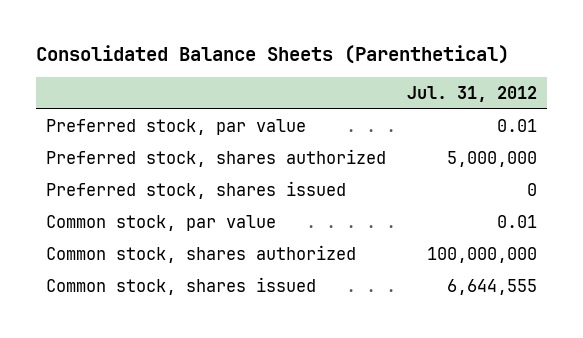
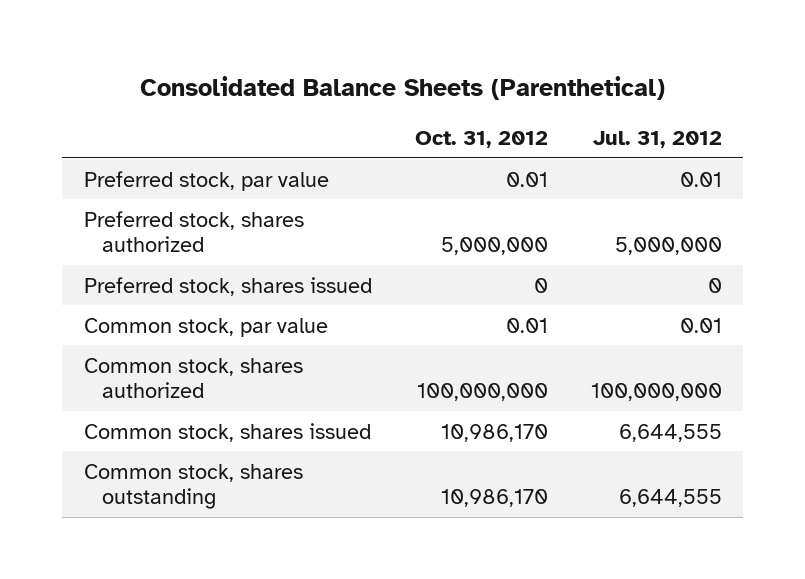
none -> [414,130,548,148] Oct. 31, 2012
none -> [83,463,303,510] Common stock, shares outstanding

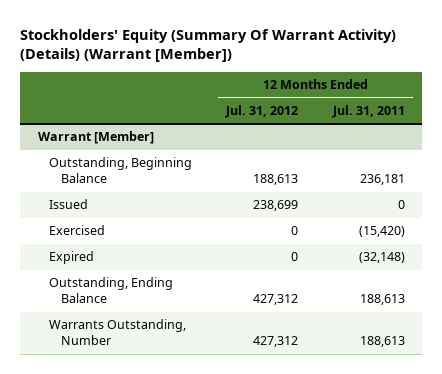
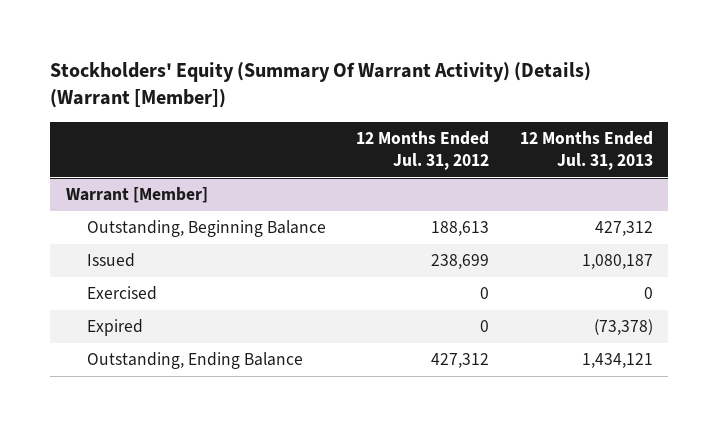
[331,104,405,118] Jul. 31, 2011 -> none
none -> [519,131,653,170] 12 Months Ended Jul. 31, 2013
[49,319,187,346] Warrants Outstanding, Number -> none

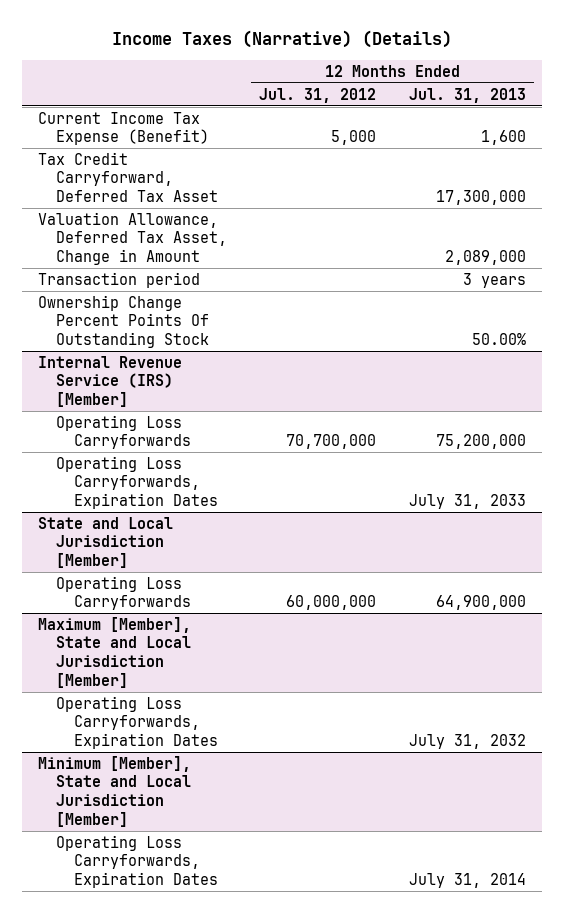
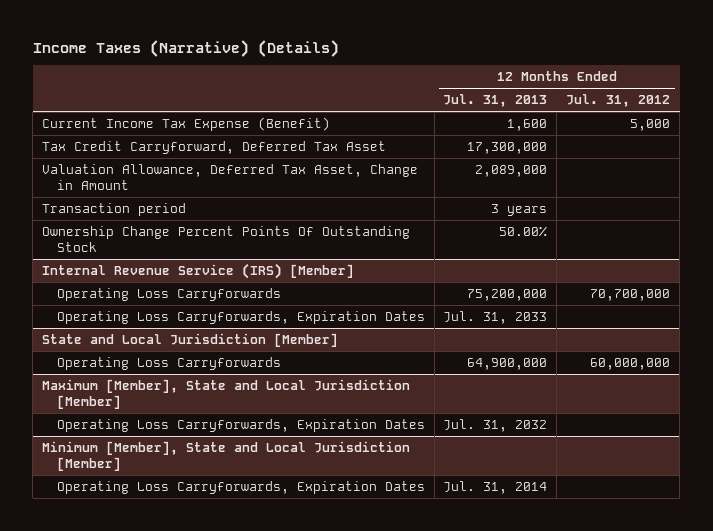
[408,494,526,510] July 31, 2033 -> [443,310,548,324] Jul. 31, 2033
[408,734,526,750] July 31, 2032 -> [443,418,548,432] Jul. 31, 2032
[408,873,526,889] July 31, 2014 -> [443,480,548,494] Jul. 31, 2014

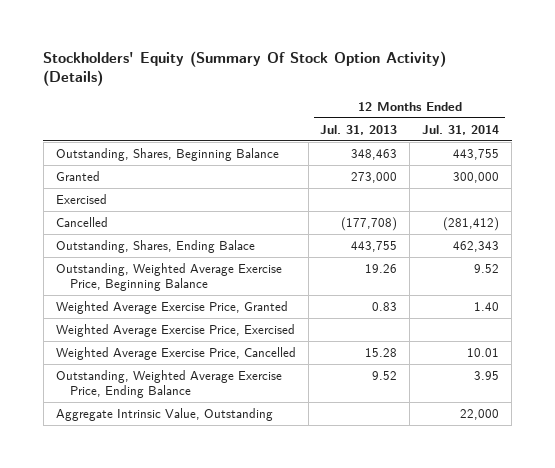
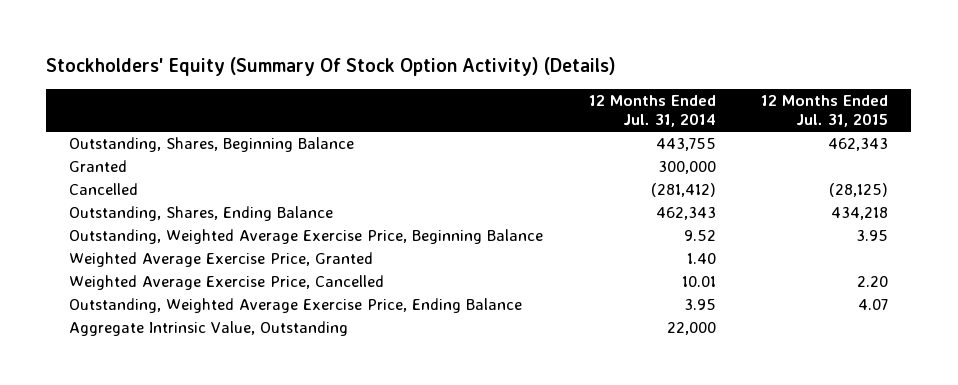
[320,124,398,135] Jul. 31, 2013 -> none
none -> [761,94,889,128] 12 Months Ended Jul. 31, 2015
[55,193,107,204] Exercised -> none
[55,239,255,253] Outstanding, Shares, Ending Balace -> [69,206,334,222] Outstanding, Shares, Ending Balance
[55,323,295,337] Weighted Average Exercise Price, Exercised -> none

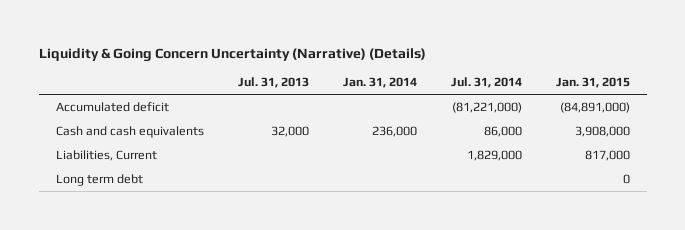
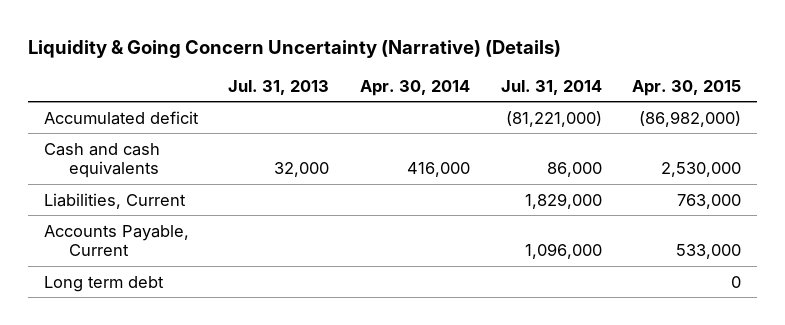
[342,77,417,89] Jan. 31, 2014 -> none
[555,77,630,89] Jan. 31, 2015 -> none
none -> [359,79,470,96] Apr. 30, 2014
none -> [632,79,742,96] Apr. 30, 2015
none -> [43,224,189,257] Accounts Payable, Current

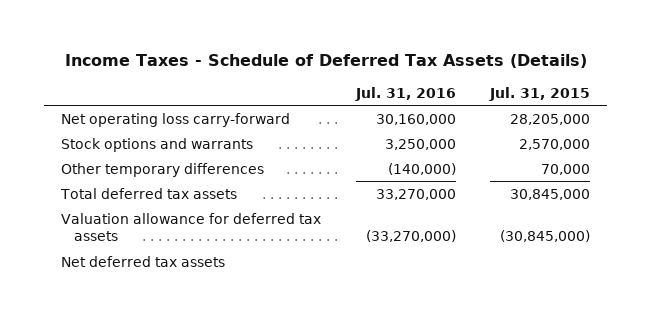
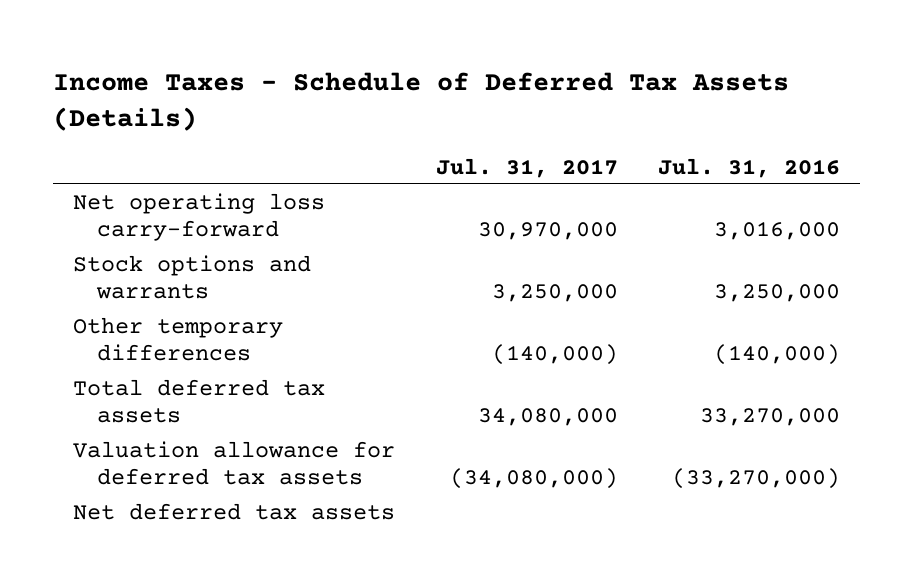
[488,86,590,101] Jul. 31, 2015 -> none
none -> [435,157,618,178] Jul. 31, 2017
[375,113,456,125] 30,160,000 -> [714,221,841,241] 3,016,000

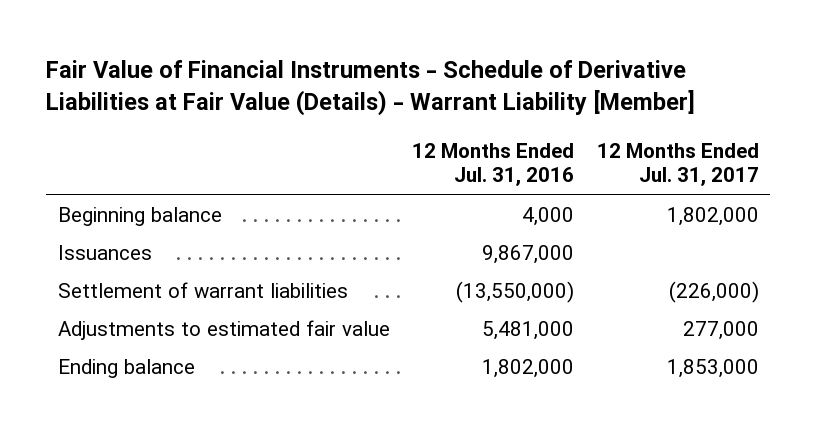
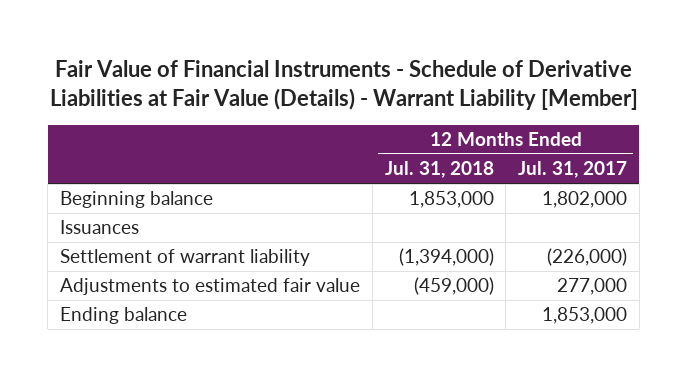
[412,142,575,187] 12 Months Ended Jul. 31, 2016 -> none
none -> [384,161,494,179] Jul. 31, 2018
[57,281,348,298] Settlement of warrant liabilities -> [60,249,311,267] Settlement of warrant liability

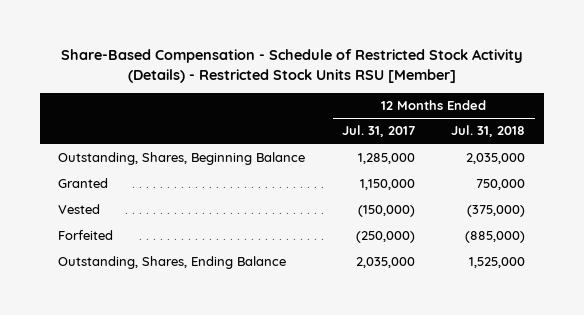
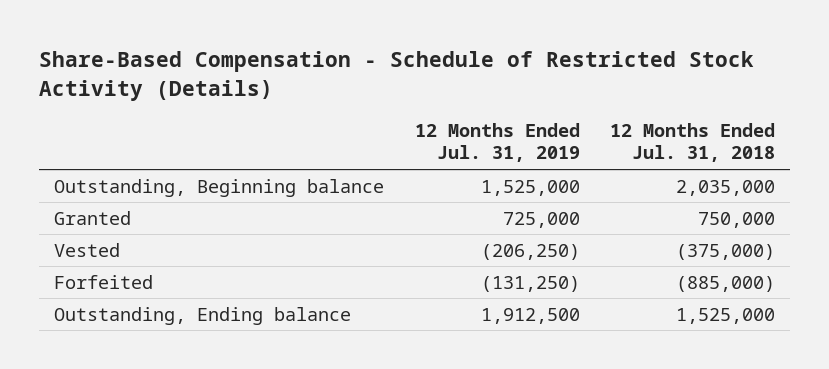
[60,48,523,83] Share-Based Compensation - Schedule of Restricted Stock Activity (Details) - Restricted Stock Units RSU [Member] -> [38,51,754,102] Share-Based Compensation - Schedule of Restricted Stock Activity (Details)
[341,125,415,138] Jul. 31, 2017 -> none
none -> [414,123,580,163] 12 Months Ended Jul. 31, 2019
[58,152,306,166] Outstanding, Shares, Beginning Balance -> [54,178,385,197] Outstanding, Beginning balance
[58,256,287,270] Outstanding, Shares, Ending Balance -> [54,306,352,325] Outstanding, Ending balance

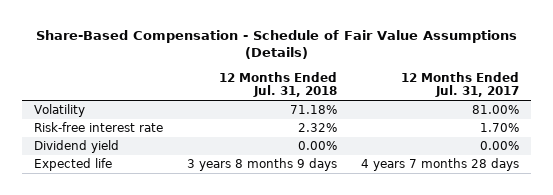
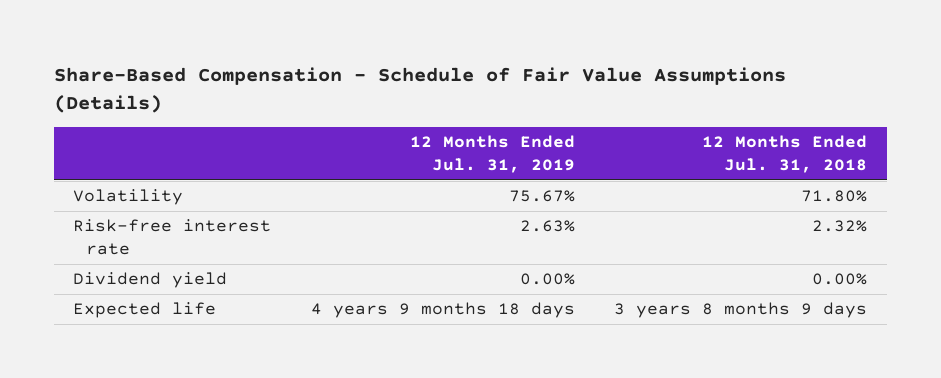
[401,71,520,98] 12 Months Ended Jul. 31, 2017 -> none
none -> [409,135,575,173] 12 Months Ended Jul. 31, 2019
[290,105,338,115] 71.18% -> [801,190,868,203] 71.80%

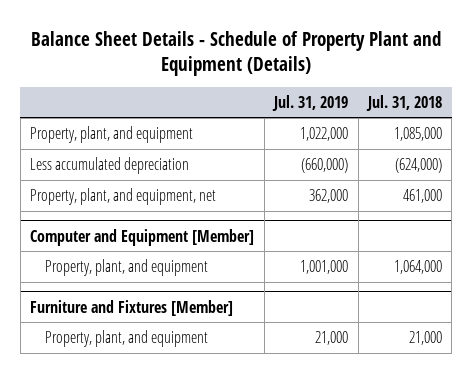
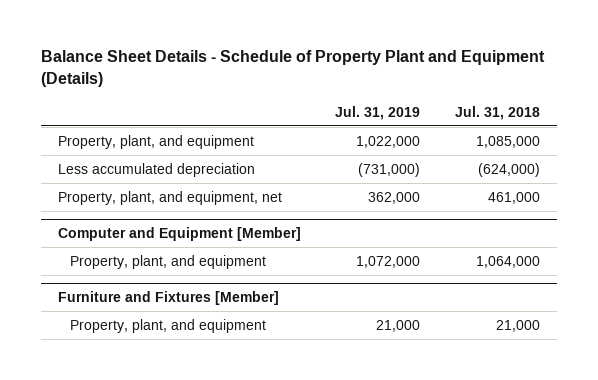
[301,158,349,174] (660,000) -> [358,162,421,177] (731,000)
[300,260,349,275] 1,001,000 -> [356,255,421,268] 1,072,000

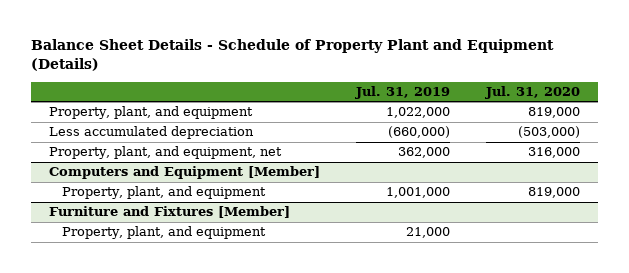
[454,105,540,120] Jul. 31, 2018 -> none
none -> [484,85,580,99] Jul. 31, 2020
[358,162,421,177] (731,000) -> [387,126,450,139] (660,000)
[57,227,301,242] Computer and Equipment [Member] -> [48,166,320,180] Computers and Equipment [Member]
[356,255,421,268] 1,072,000 -> [385,187,450,199] 1,001,000

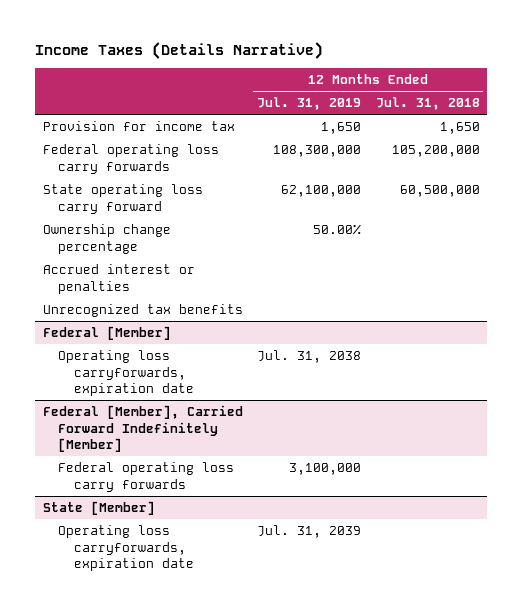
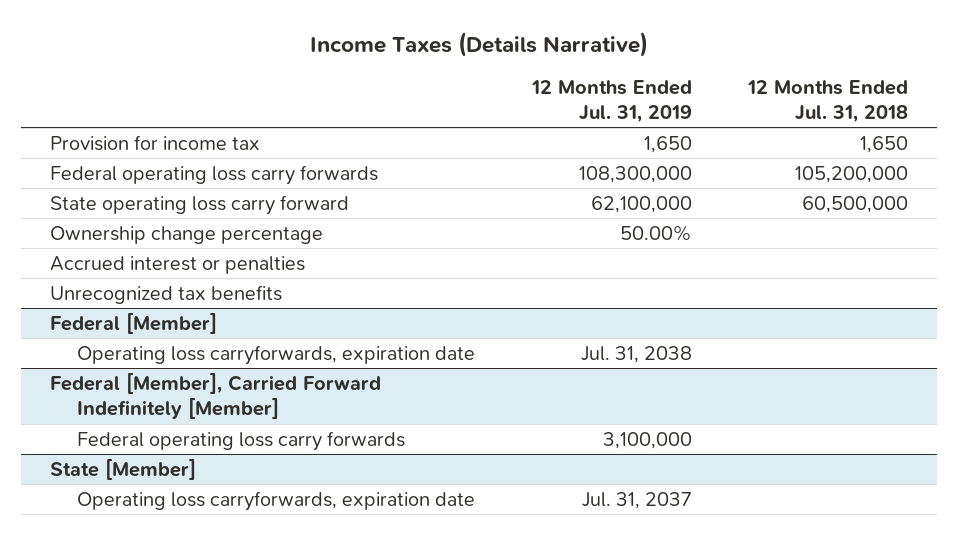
[257,525,362,539] Jul. 31, 2039 -> [581,491,692,509] Jul. 31, 2037

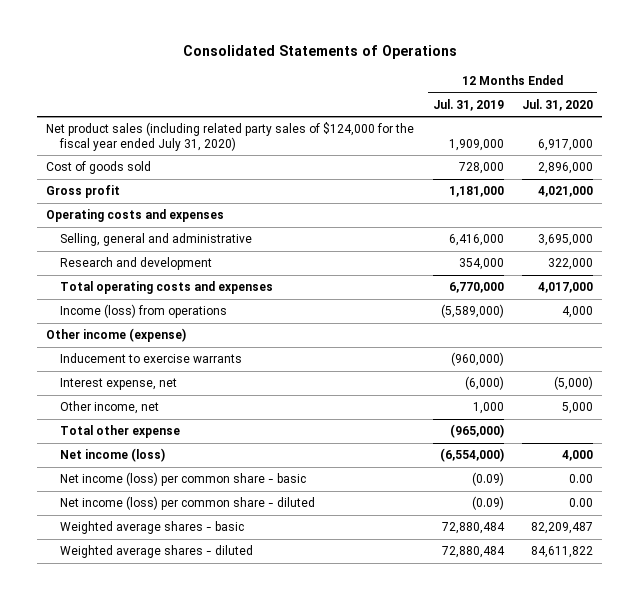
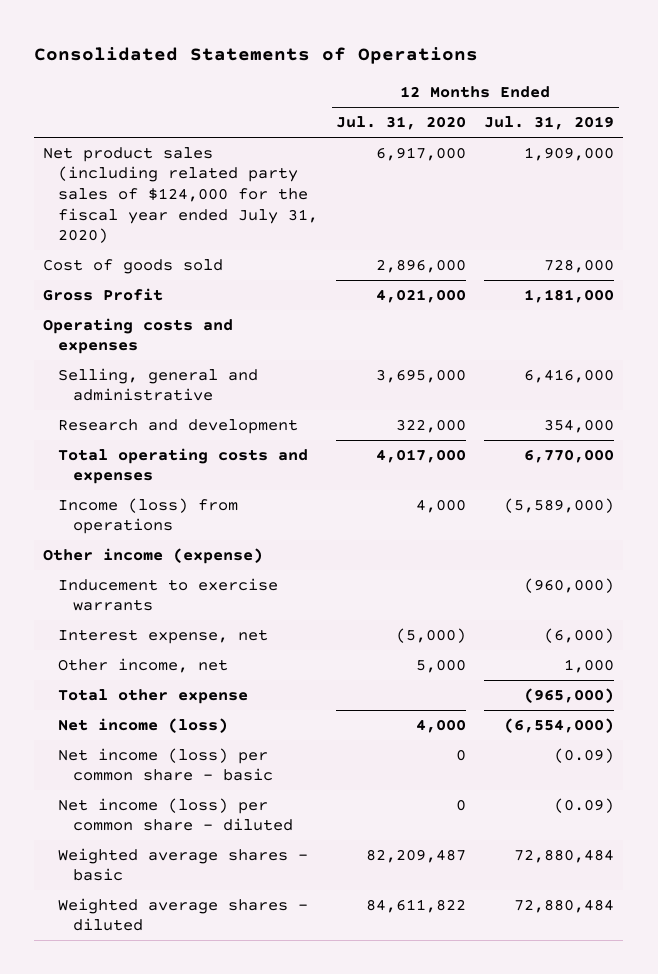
[46,185,121,199] Gross profit -> [43,287,164,301] Gross Profit
[568,474,593,484] 0.00 -> [456,748,467,761] 0
[568,498,593,508] 0.00 -> [456,798,467,811] 0

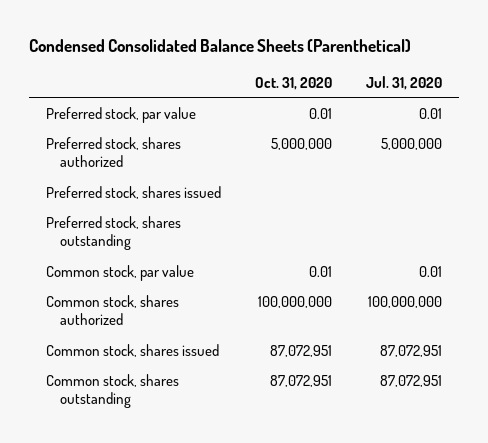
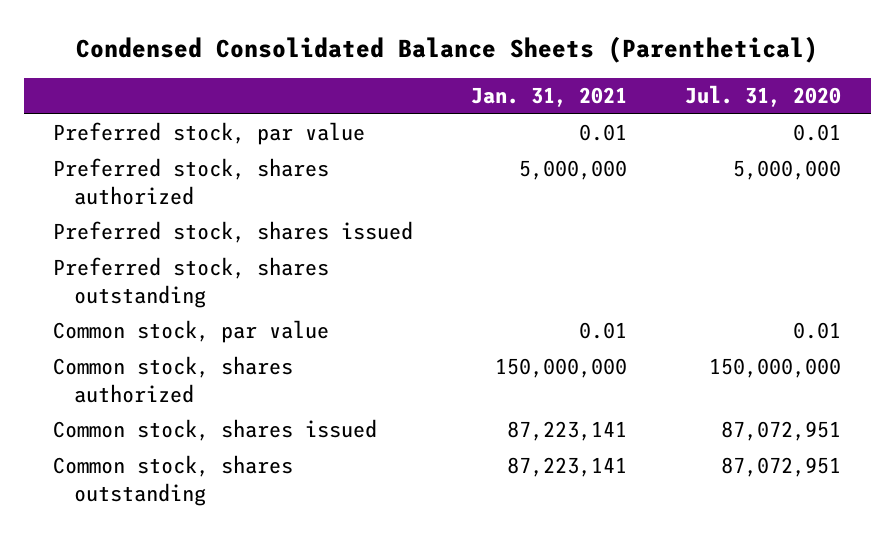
[255,76,333,90] Oct. 31, 2020 -> none
none -> [471,87,628,108] Jan. 31, 2021
[368,295,443,308] 100,000,000 -> [709,358,842,379] 150,000,000

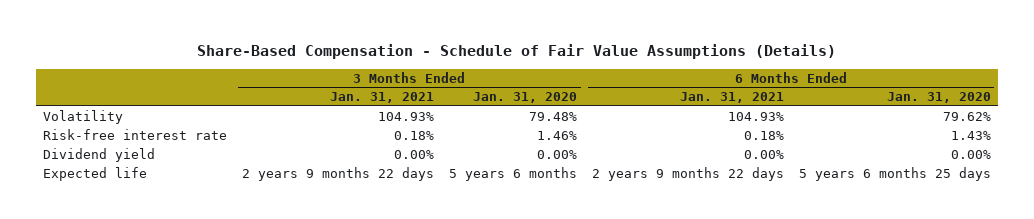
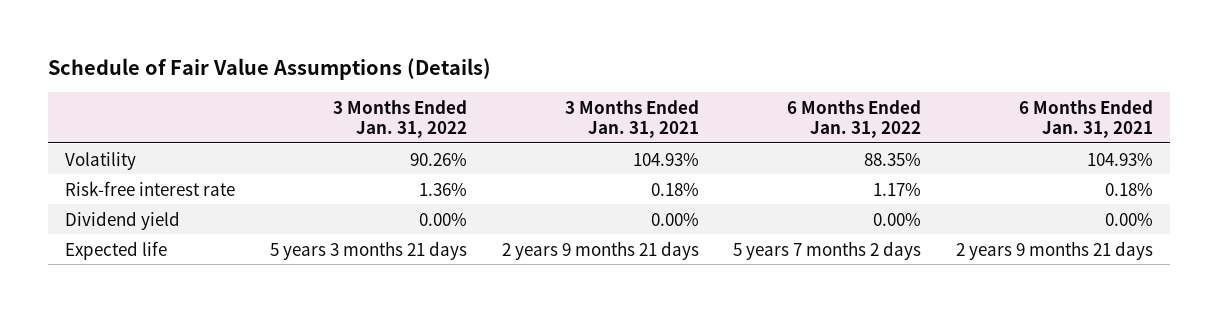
[196,43,836,59] Share-Based Compensation - Schedule of Fair Value Assumptions (Details) -> [48,57,492,80] Schedule of Fair Value Assumptions (Details)
[472,92,577,104] Jan. 31, 2020 -> none
[886,92,991,104] Jan. 31, 2020 -> none
none -> [332,99,467,138] 3 Months Ended Jan. 31, 2022
none -> [787,99,922,138] 6 Months Ended Jan. 31, 2022
[241,167,434,182] 2 years 9 months 22 days -> [501,240,699,260] 2 years 9 months 21 days
[591,167,784,182] 2 years 9 months 22 days -> [955,240,1153,260] 2 years 9 months 21 days

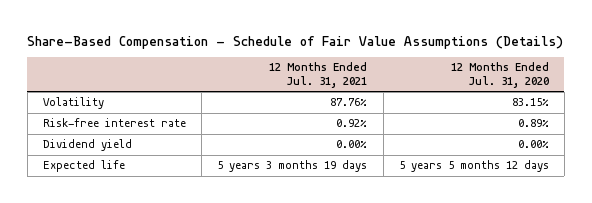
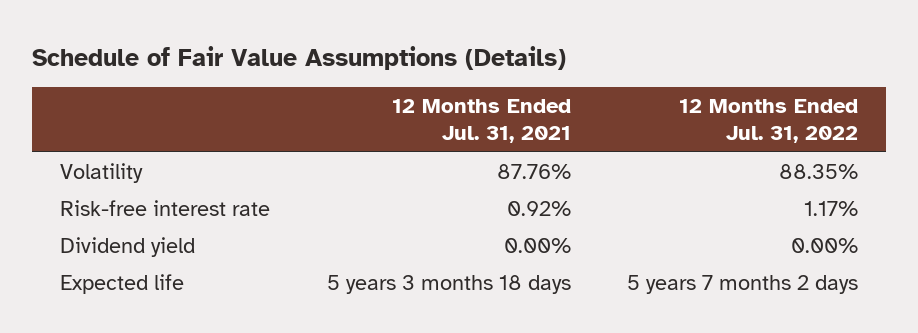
[27,35,564,49] Share-Based Compensation - Schedule of Fair Value Assumptions (Details) -> [32,45,567,70] Schedule of Fair Value Assumptions (Details)
[450,62,549,89] 12 Months Ended Jul. 31, 2020 -> none
none -> [678,99,858,144] 12 Months Ended Jul. 31, 2022
[217,160,368,173] 5 years 3 months 19 days -> [326,274,571,294] 5 years 3 months 18 days

